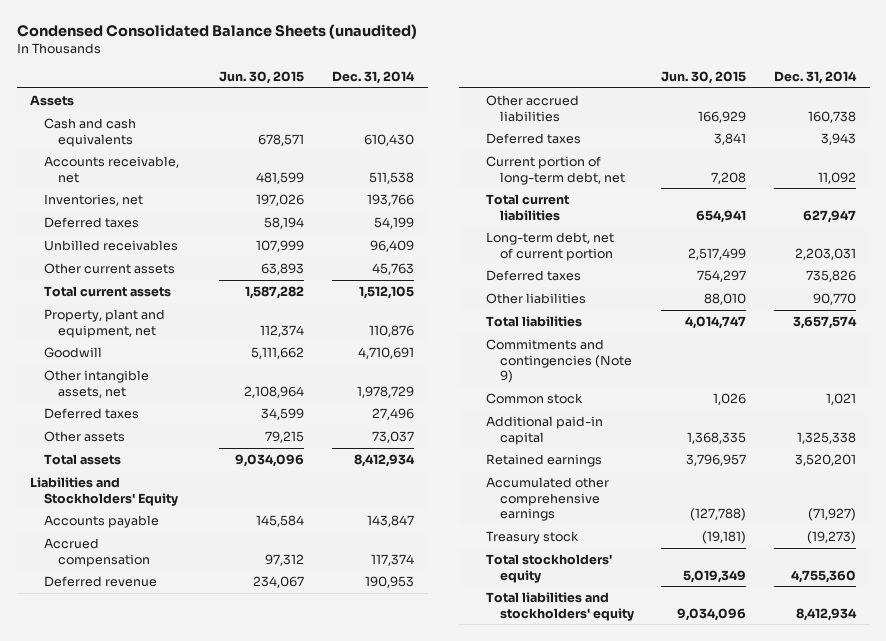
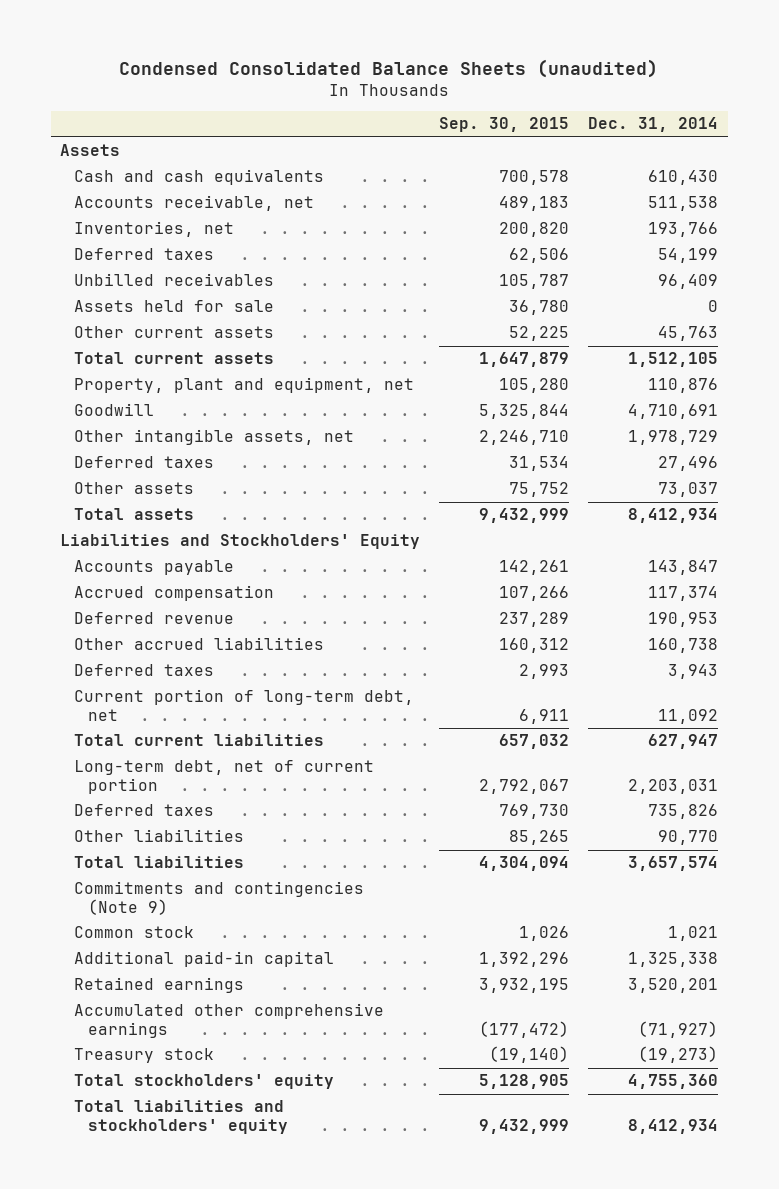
[219,71,305,85] Jun. 30, 2015 -> none
none -> [439,117,570,133] Sep. 30, 2015
none -> [74,300,275,313] Assets held for sale

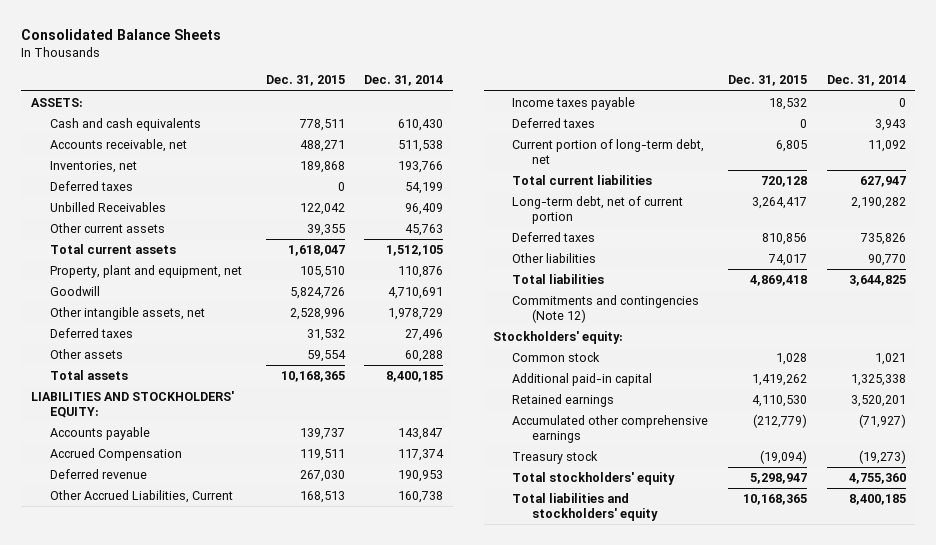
[119,58,659,78] Condensed Consolidated Balance Sheets (unaudited) -> [21,29,222,41] Consolidated Balance Sheets
[439,117,570,133] Sep. 30, 2015 -> none
none -> [265,75,345,87] Dec. 31, 2015
[60,144,121,157] Assets -> [30,97,83,107] ASSETS:
[74,300,275,313] Assets held for sale -> none
[74,273,275,287] Unbilled receivables -> [49,201,166,212] Unbilled Receivables
[658,482,719,498] 73,037 -> [405,349,444,362] 60,288
[628,508,719,524] 8,412,934 -> [386,370,444,382] 8,400,185
[60,534,421,550] Liabilities and Stockholders' Equity -> [30,390,234,419] LIABILITIES AND STOCKHOLDERS' EQUITY:
[74,585,275,602] Accrued compensation -> [49,447,182,461] Accrued Compensation
[74,637,325,651] Other accrued liabilities -> [49,489,233,503] Other Accrued Liabilities, Current
none -> [512,96,636,110] Income taxes payable
[628,778,719,794] 2,203,031 -> [850,196,906,209] 2,190,282
[628,856,719,872] 3,657,574 -> [848,274,906,286] 3,644,825
[74,881,365,915] Commitments and contingencies (Note 9) -> [512,294,700,324] Commitments and contingencies (Note 12)
none -> [493,330,624,344] Stockholders' equity:
[628,1118,719,1134] 8,412,934 -> [848,493,906,505] 8,400,185

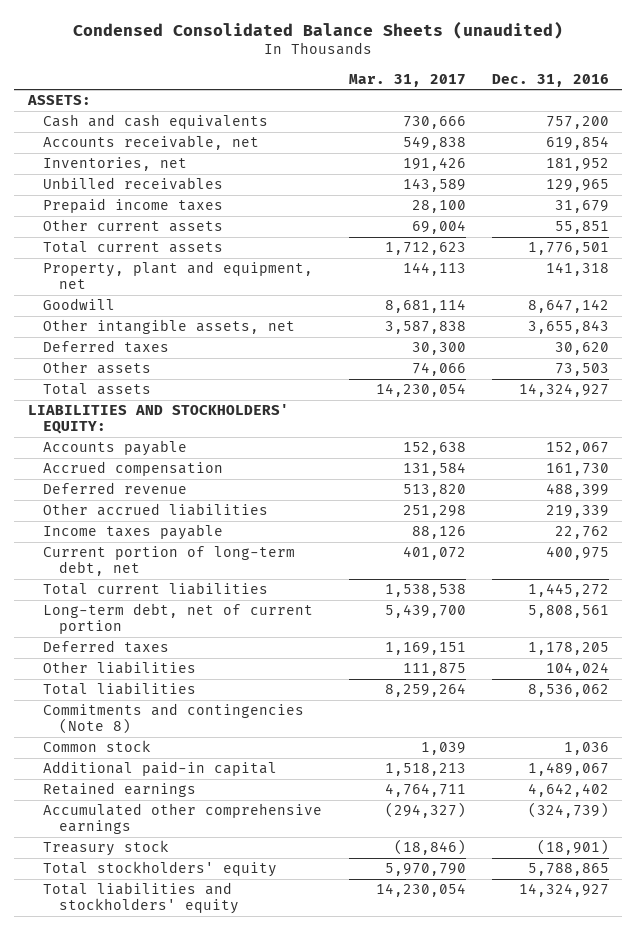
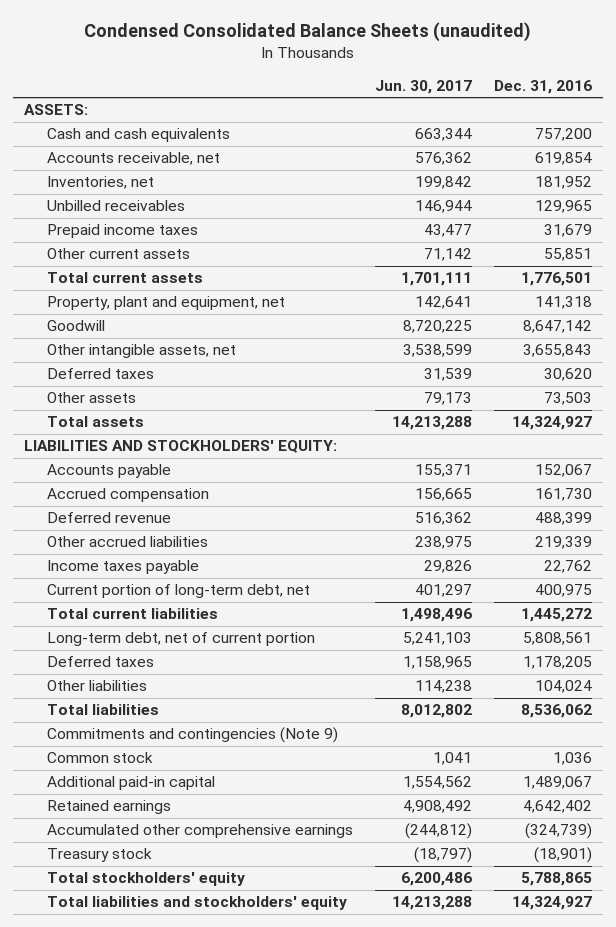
[348,73,466,87] Mar. 31, 2017 -> none
none -> [375,79,473,94] Jun. 30, 2017
[43,703,305,735] Commitments and contingencies (Note 8) -> [47,727,339,744] Commitments and contingencies (Note 9)

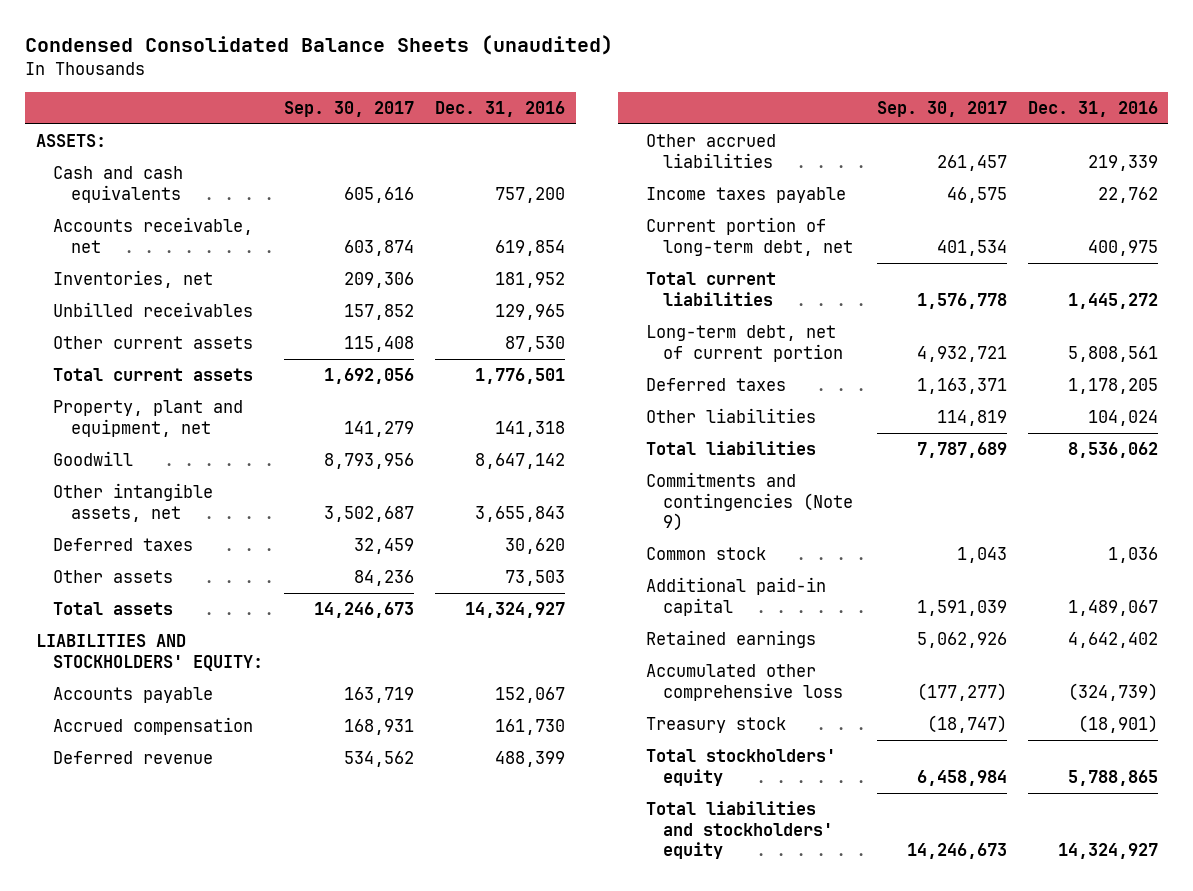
[375,79,473,94] Jun. 30, 2017 -> none
none -> [284,100,415,117] Sep. 30, 2017
[47,224,199,239] Prepaid income taxes -> none
[543,248,592,262] 55,851 -> [505,336,566,353] 87,530
[47,824,354,839] Accumulated other comprehensive earnings -> [645,664,844,701] Accumulated other comprehensive loss

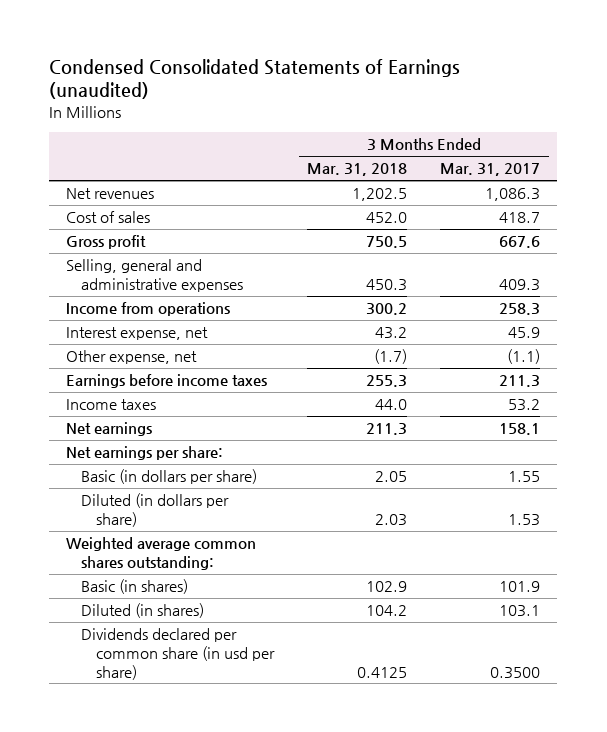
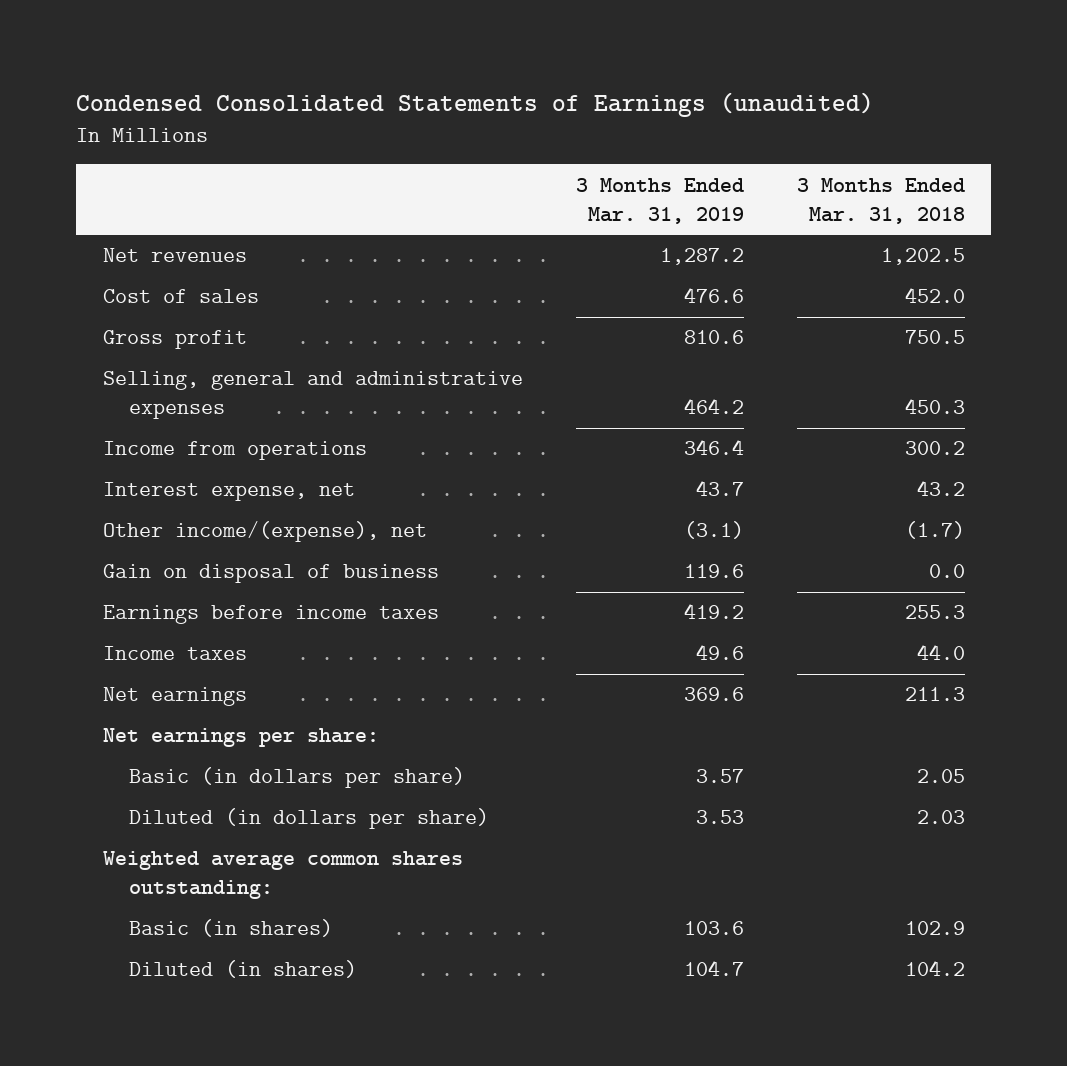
[440,163,541,177] Mar. 31, 2017 -> none
none -> [575,177,744,224] 3 Months Ended Mar. 31, 2019
[66,350,198,365] Other expense, net -> [102,521,427,543] Other income/(expense), net
none -> [102,564,439,584] Gain on disposal of business
[81,628,276,680] Dividends declared per common share (in usd per share) -> none

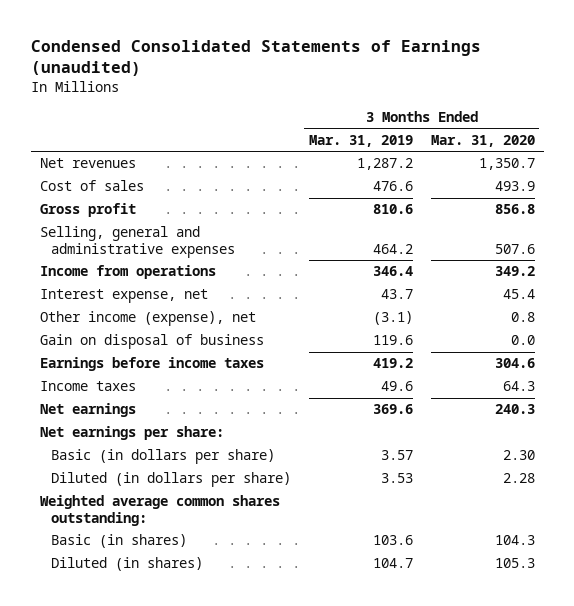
[796,177,965,224] 3 Months Ended Mar. 31, 2018 -> none
none -> [430,134,535,147] Mar. 31, 2020
[102,521,427,543] Other income/(expense), net -> [39,311,256,327] Other income (expense), net

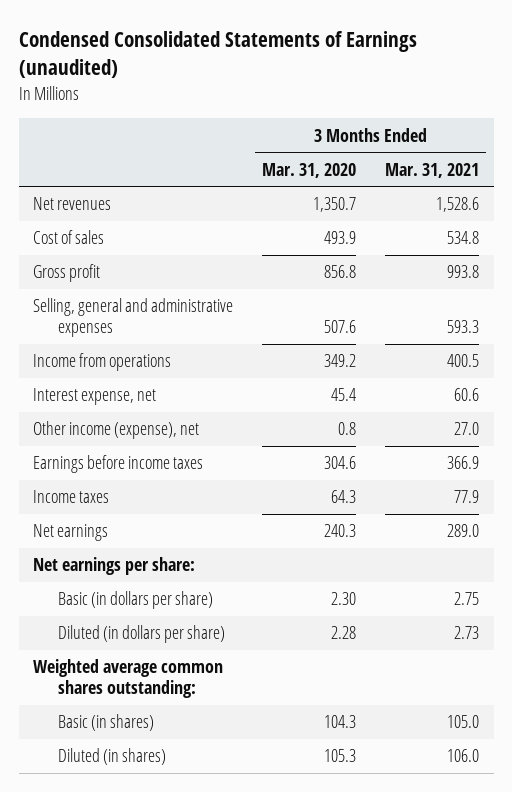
[308,134,413,147] Mar. 31, 2019 -> none
none -> [385,162,480,178] Mar. 31, 2021
[39,334,264,350] Gain on disposal of business -> none

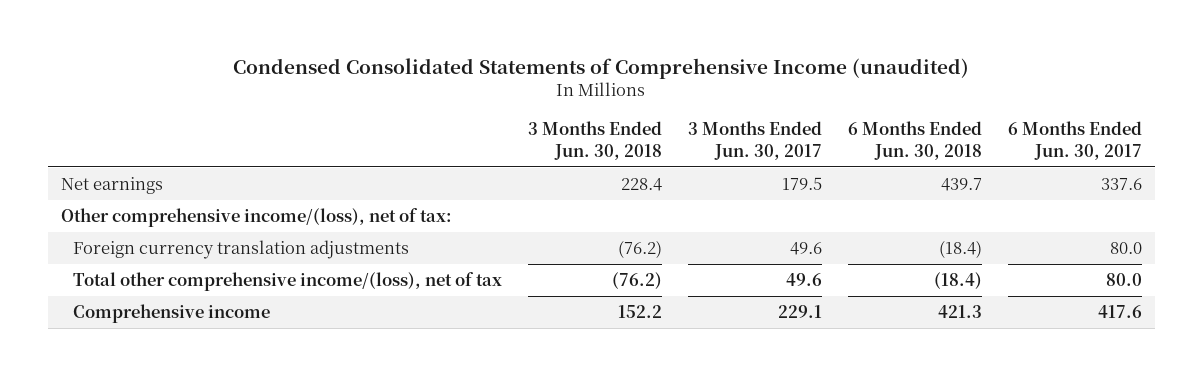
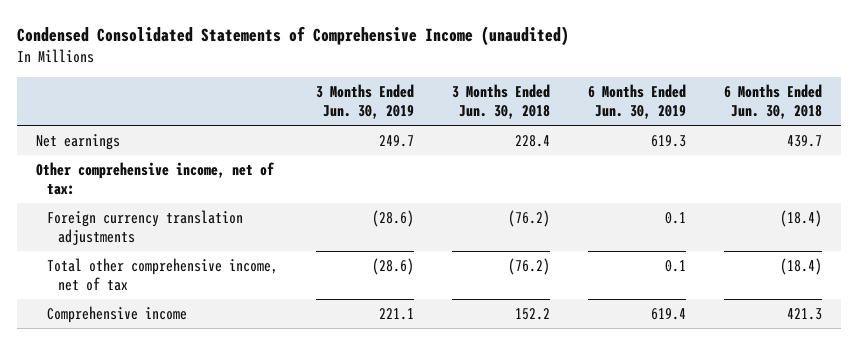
[688,121,823,160] 3 Months Ended Jun. 30, 2017 -> none
[1007,121,1142,160] 6 Months Ended Jun. 30, 2017 -> none
none -> [315,83,414,119] 3 Months Ended Jun. 30, 2019
none -> [587,83,686,119] 6 Months Ended Jun. 30, 2019
[60,208,452,228] Other comprehensive income/(loss), net of tax: -> [36,161,276,196] Other comprehensive income, net of tax:
[73,272,503,292] Total other comprehensive income/(loss), net of tax -> [46,257,278,292] Total other comprehensive income, net of tax

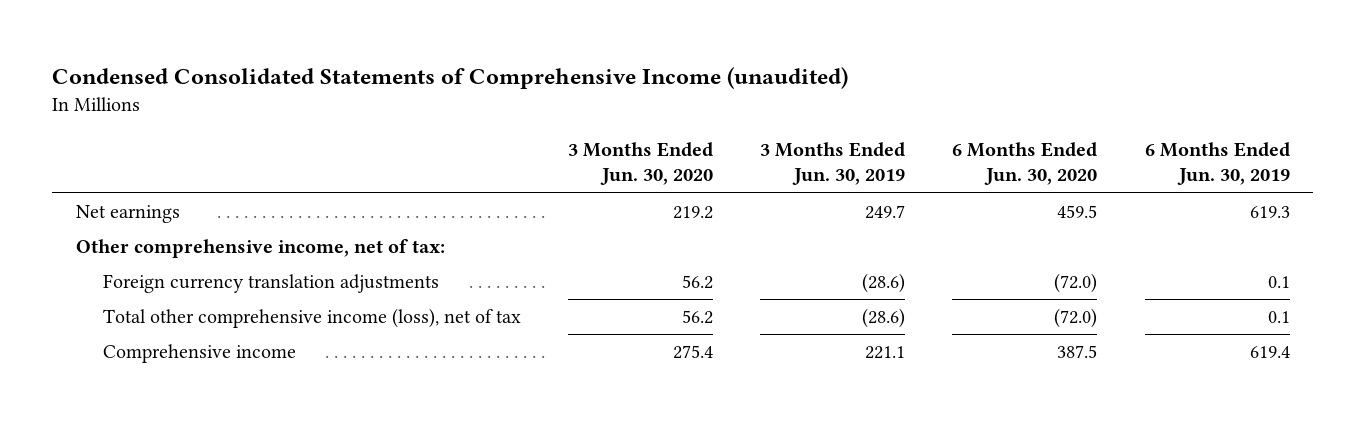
[451,83,550,119] 3 Months Ended Jun. 30, 2018 -> none
[723,83,822,119] 6 Months Ended Jun. 30, 2018 -> none
none -> [568,141,714,186] 3 Months Ended Jun. 30, 2020
none -> [952,141,1098,186] 6 Months Ended Jun. 30, 2020
[46,257,278,292] Total other comprehensive income, net of tax -> [103,308,522,329] Total other comprehensive income (loss), net of tax

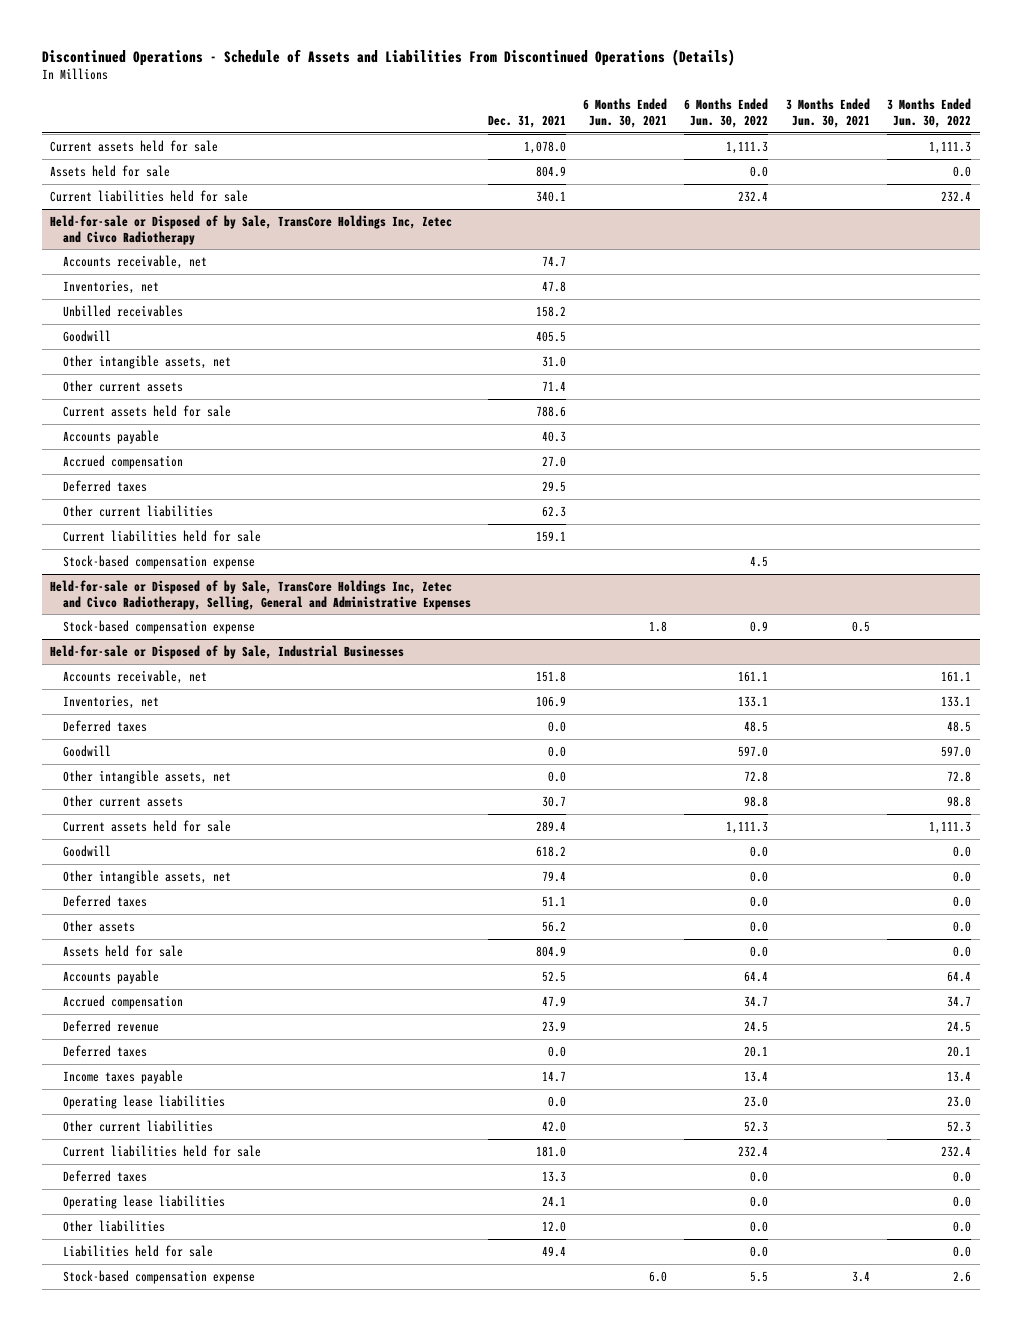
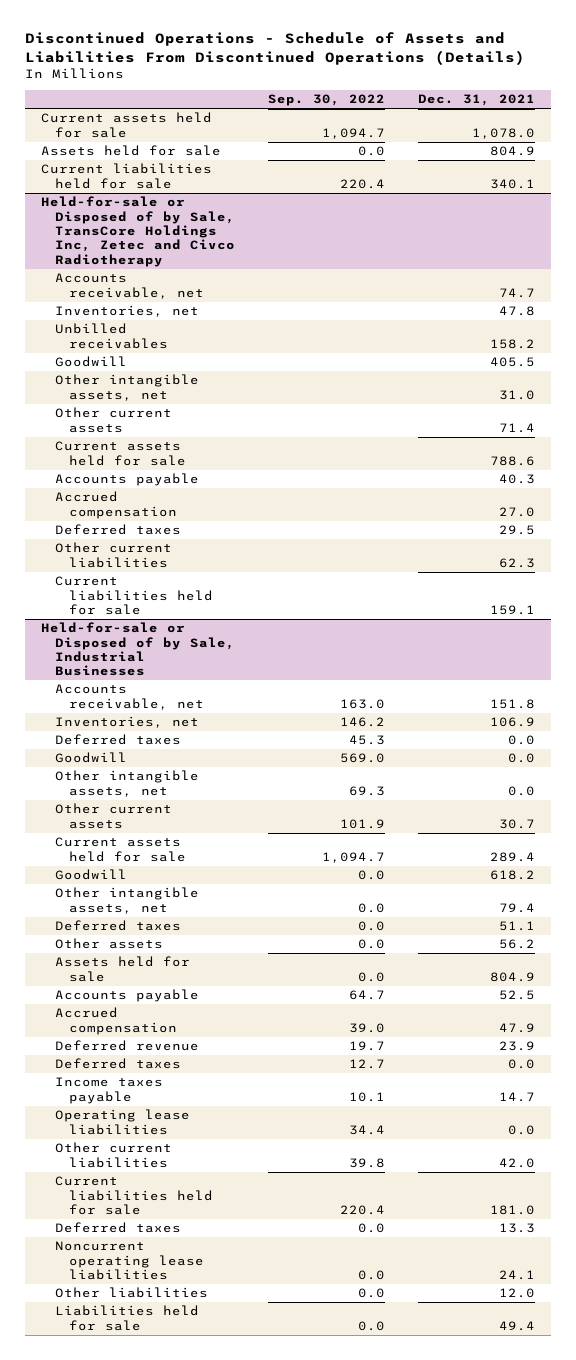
[583,98,668,129] 6 Months Ended Jun. 30, 2021 -> none
[684,98,769,129] 6 Months Ended Jun. 30, 2022 -> none
[785,98,870,129] 3 Months Ended Jun. 30, 2021 -> none
[887,98,972,129] 3 Months Ended Jun. 30, 2022 -> none
none -> [267,94,385,107] Sep. 30, 2022
[62,554,255,569] Stock-based compensation expense -> none
[50,579,471,610] Held-for-sale or Disposed of by Sale, TransCore Holdings Inc, Zetec and Civco Radiotherapy, Selling, General and Administrative Expenses -> none
[62,619,255,634] Stock-based compensation expense -> none
[62,1194,225,1209] Operating lease liabilities -> [55,1241,205,1281] Noncurrent operating lease liabilities
[62,1269,255,1284] Stock-based compensation expense -> none

